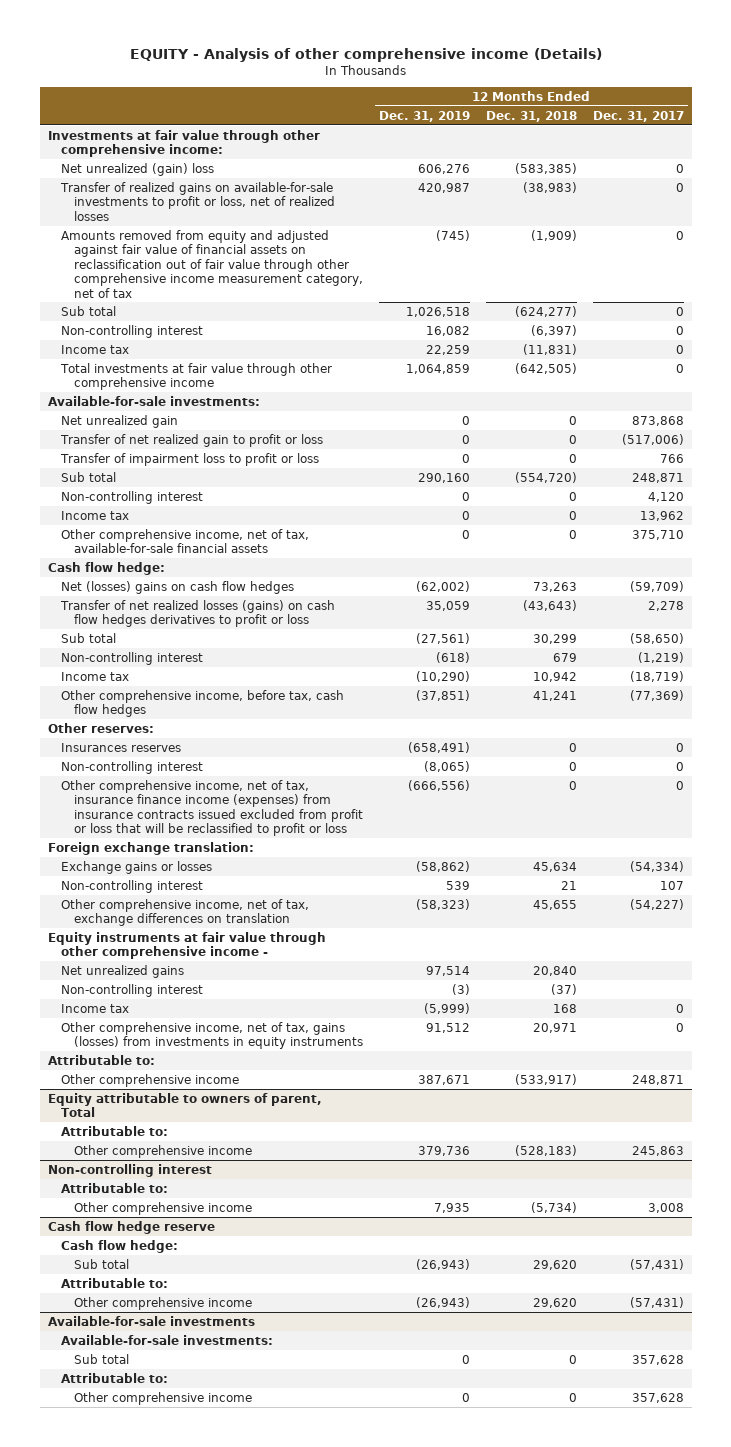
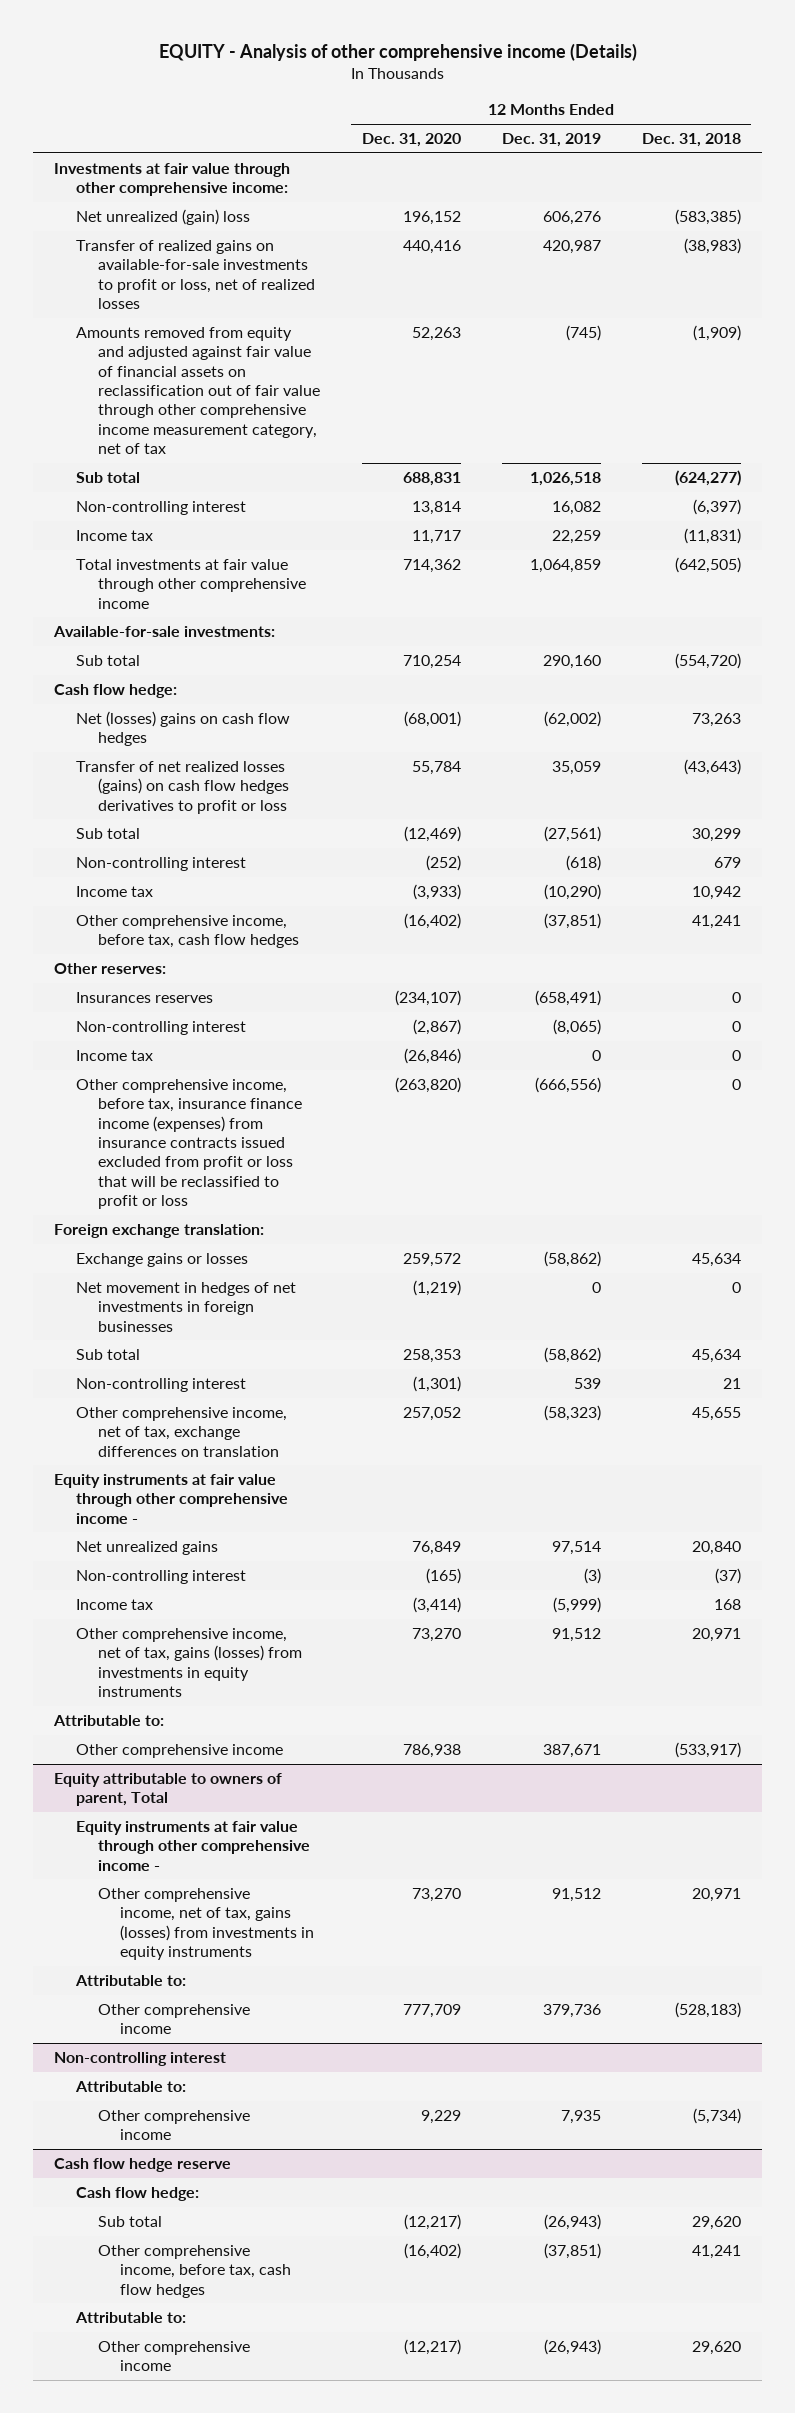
[592,110,684,122] Dec. 31, 2017 -> none
none -> [361,133,461,148] Dec. 31, 2020
[60,414,178,428] Net unrealized gain -> none
[59,433,323,447] Transfer of net realized gain to profit or loss -> none
[59,452,319,466] Transfer of impairment loss to profit or loss -> none
[60,490,203,504] Non-controlling interest -> none
[60,528,309,554] Other comprehensive income, net of tax, available-for-sale financial assets -> none
[60,510,129,520] Income tax -> [76,1050,154,1062] Income tax
[60,779,364,837] Other comprehensive income, net of tax, insurance finance income (expenses) from insurance contracts issued excluded from profit or loss that will be reclassified to profit or loss -> [76,1079,303,1209] Other comprehensive income, before tax, insurance finance income (expenses) from insurance contracts issued excluded from profit or loss that will be reclassified to profit or loss
none -> [76,1282,297,1332] Net movement in hedges of net investments in foreign businesses
none -> [76,1349,141,1361] Sub total
none -> [76,1821,311,1871] Equity instruments at fair value through other comprehensive income -
none -> [98,1888,315,1960] Other comprehensive income, net of tax, gains (losses) from investments in equity instruments
none -> [98,2245,292,2298] Other comprehensive income, before tax, cash flow hedges
[47,1315,255,1326] Available-for-sale investments -> none
[60,1334,273,1345] Available-for-sale investments: -> none
[74,1353,130,1364] Sub total -> none
[60,1372,168,1383] Attributable to: -> none
[74,1391,253,1405] Other comprehensive income -> none

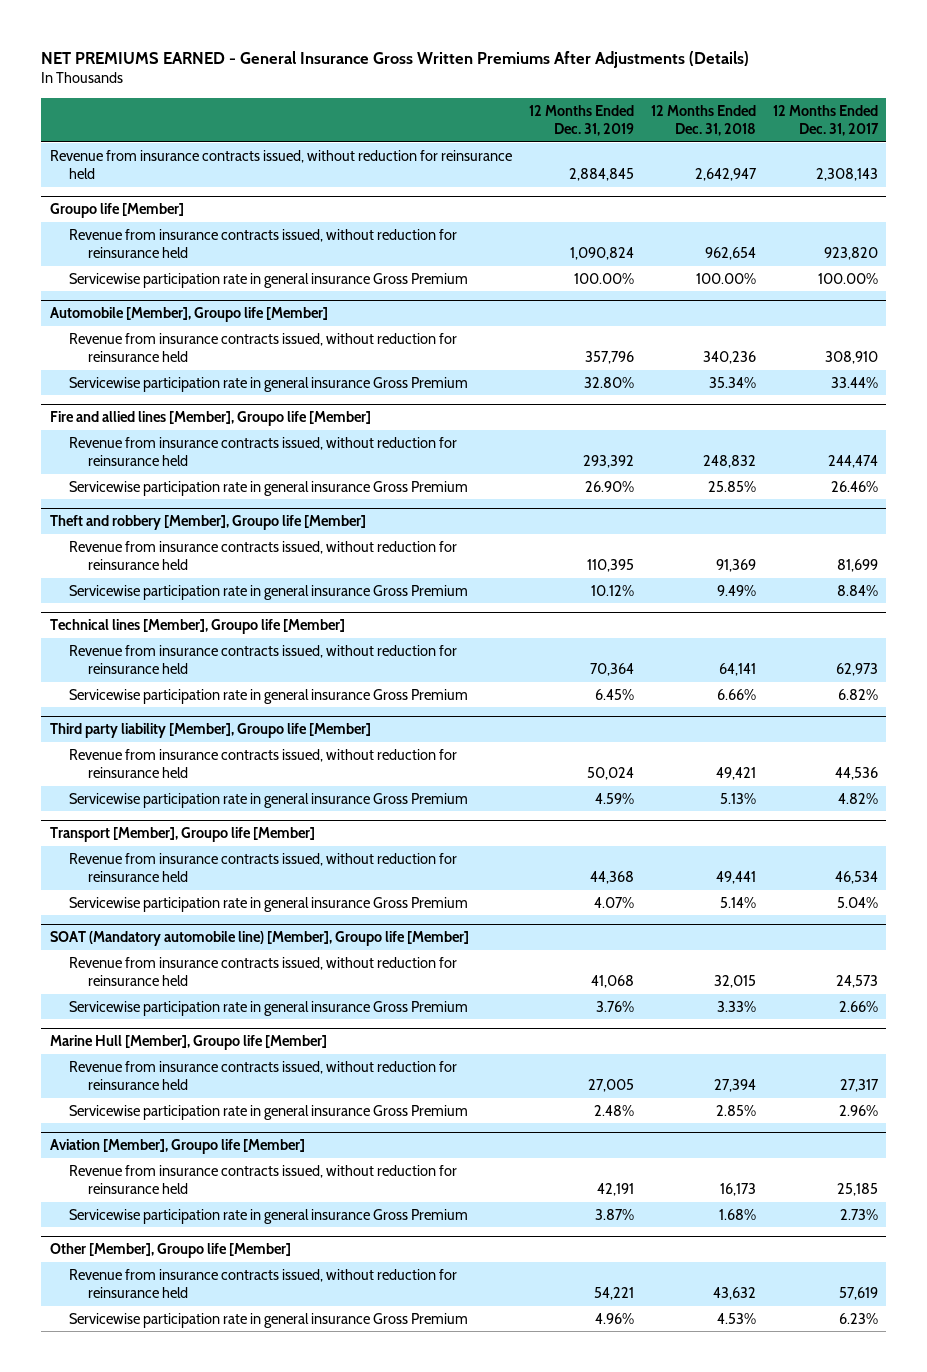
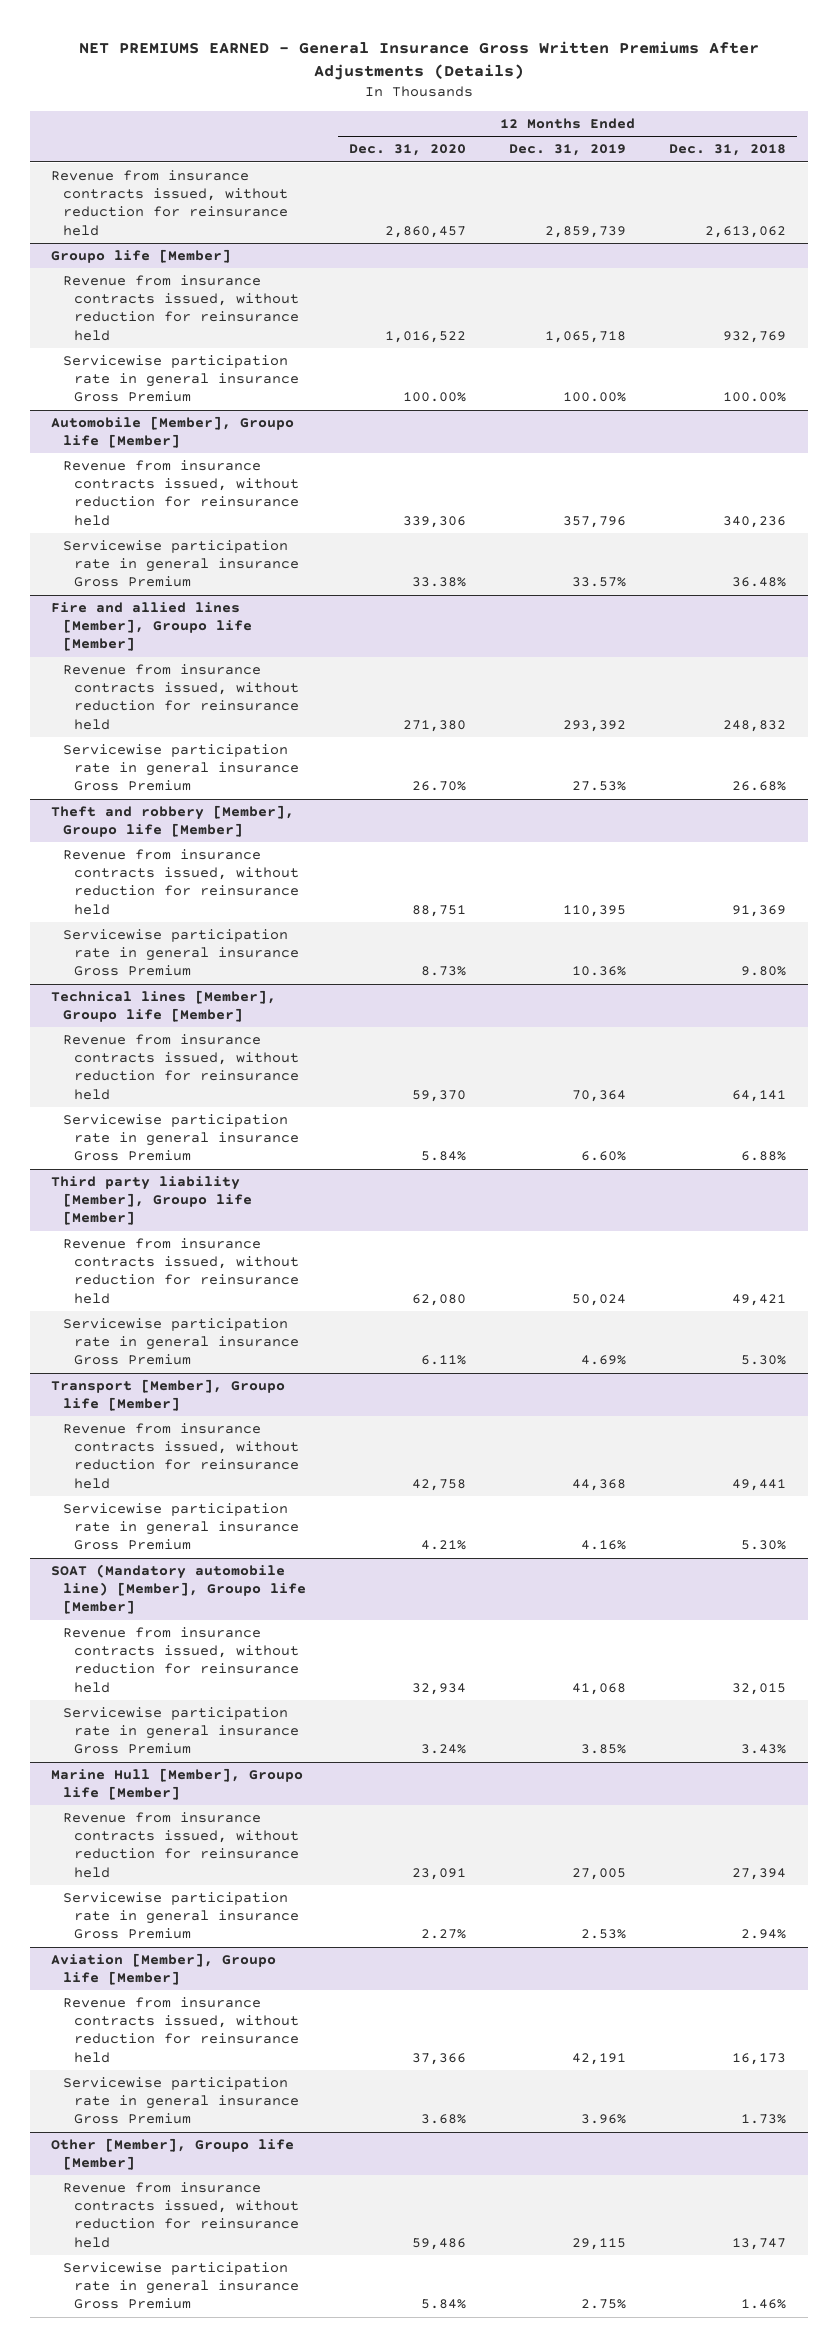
[772,104,879,137] 12 Months Ended Dec. 31, 2017 -> none
none -> [348,144,466,157] Dec. 31, 2020
[568,168,634,182] 2,884,845 -> [545,225,627,238] 2,859,739
[694,168,757,182] 2,642,947 -> [705,225,787,238] 2,613,062
[569,247,634,261] 1,090,824 -> [545,330,627,343] 1,065,718
[704,247,756,261] 962,654 -> [723,330,787,343] 932,769
[583,376,634,388] 32.80% -> [572,577,627,588] 33.57%
[708,376,756,388] 35.34% -> [732,577,787,588] 36.48%
[584,480,634,492] 26.90% -> [572,781,627,792] 27.53%
[707,480,756,492] 25.85% -> [732,781,787,792] 26.68%
[590,584,634,596] 10.12% -> [572,966,627,977] 10.36%
[716,584,756,596] 9.49% -> [741,966,787,977] 9.80%
[594,688,634,700] 6.45% -> [581,1151,627,1162] 6.60%
[716,688,756,700] 6.66% -> [741,1151,787,1162] 6.88%
[594,792,634,804] 4.59% -> [581,1355,627,1366] 4.69%
[719,792,756,804] 5.13% -> [741,1355,787,1366] 5.30%
[593,896,634,908] 4.07% -> [581,1540,627,1551] 4.16%
[719,896,756,908] 5.14% -> [741,1540,787,1551] 5.30%
[595,1000,634,1012] 3.76% -> [581,1744,627,1755] 3.85%
[716,1000,756,1012] 3.33% -> [741,1744,787,1755] 3.43%
[593,1104,634,1116] 2.48% -> [581,1929,627,1940] 2.53%
[715,1104,756,1116] 2.85% -> [741,1929,787,1940] 2.94%
[594,1208,634,1220] 3.87% -> [581,2114,627,2125] 3.96%
[718,1208,756,1220] 1.68% -> [741,2114,787,2125] 1.73%
[593,1287,634,1301] 54,221 -> [572,2237,627,2250] 29,115
[712,1287,756,1301] 43,632 -> [732,2237,787,2250] 13,747
[594,1312,634,1324] 4.96% -> [581,2299,627,2310] 2.75%
[716,1312,756,1324] 4.53% -> [741,2299,787,2310] 1.46%

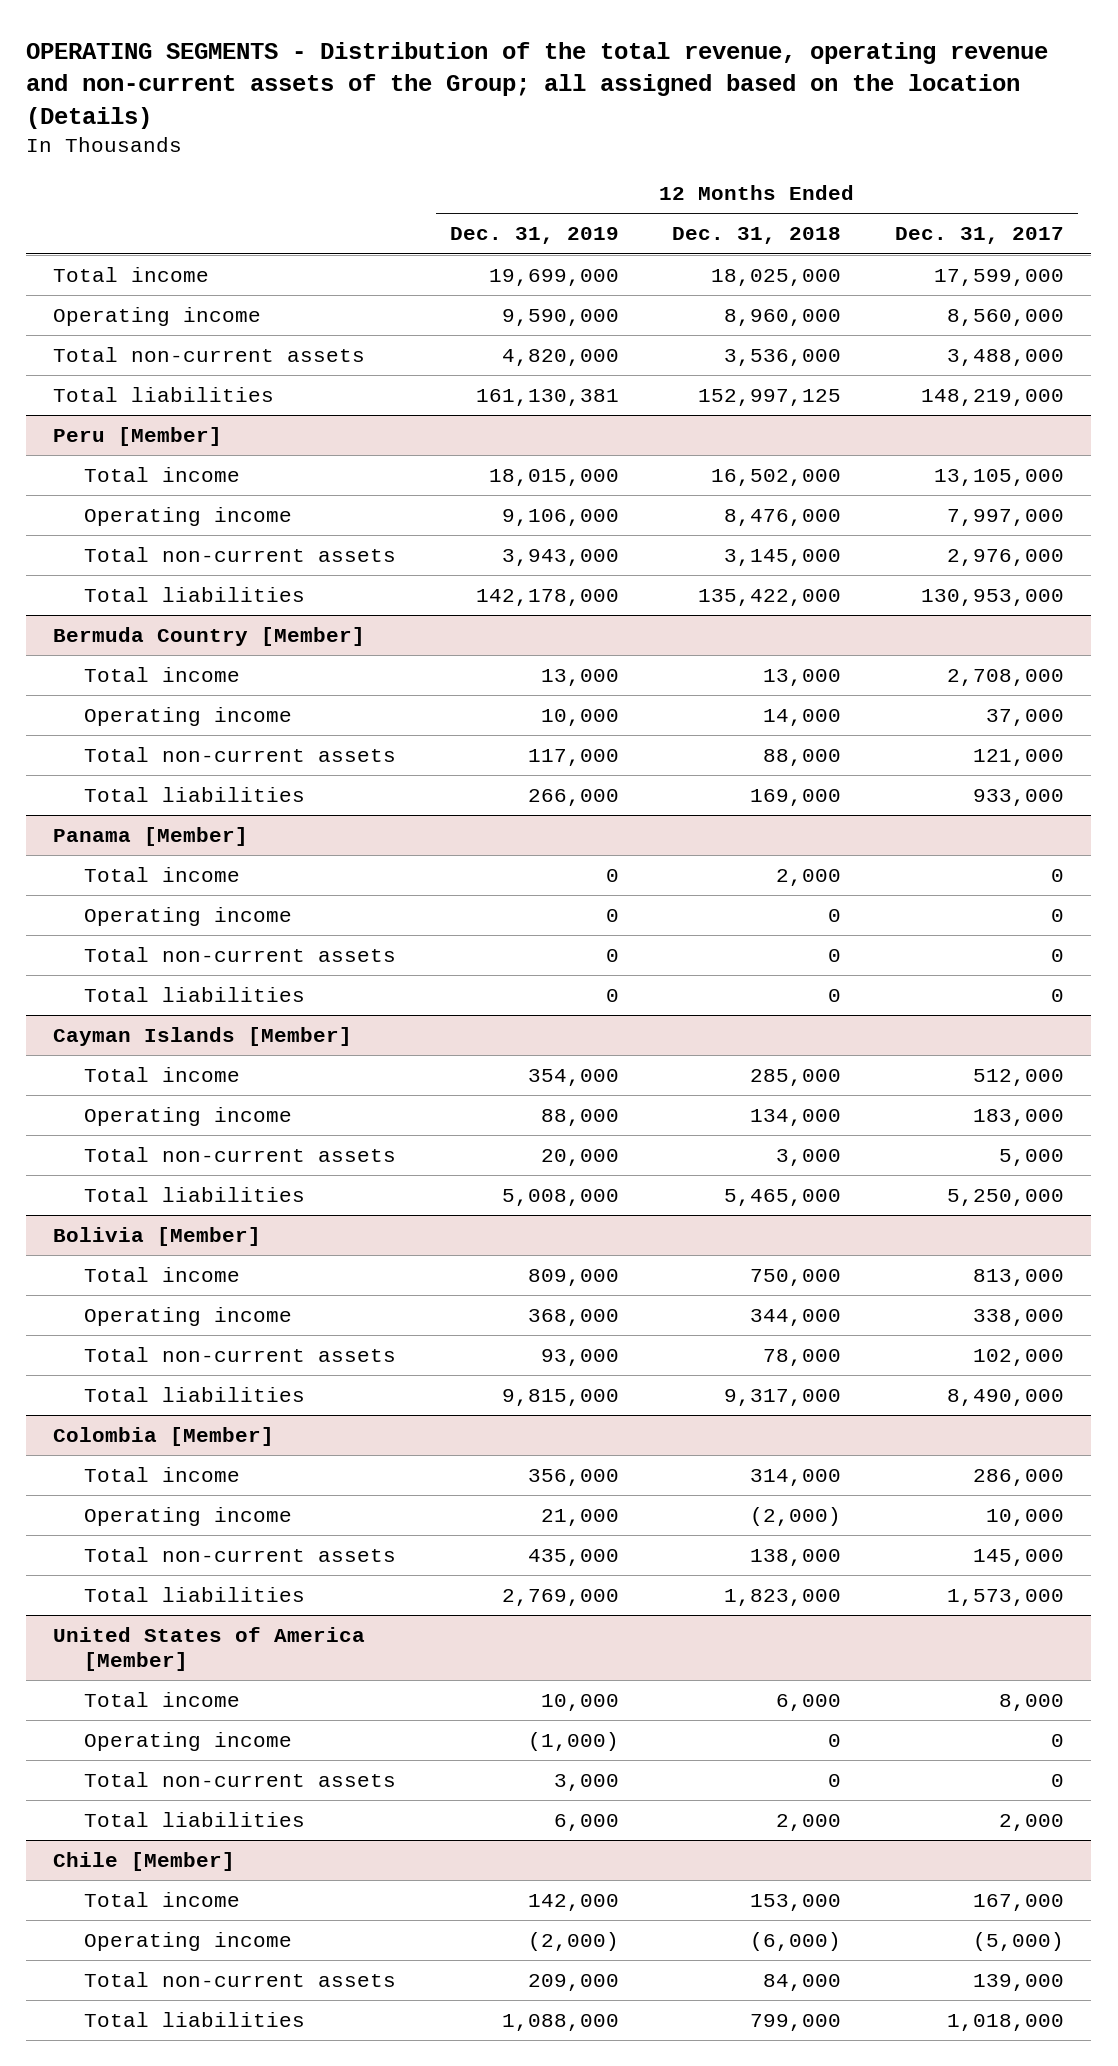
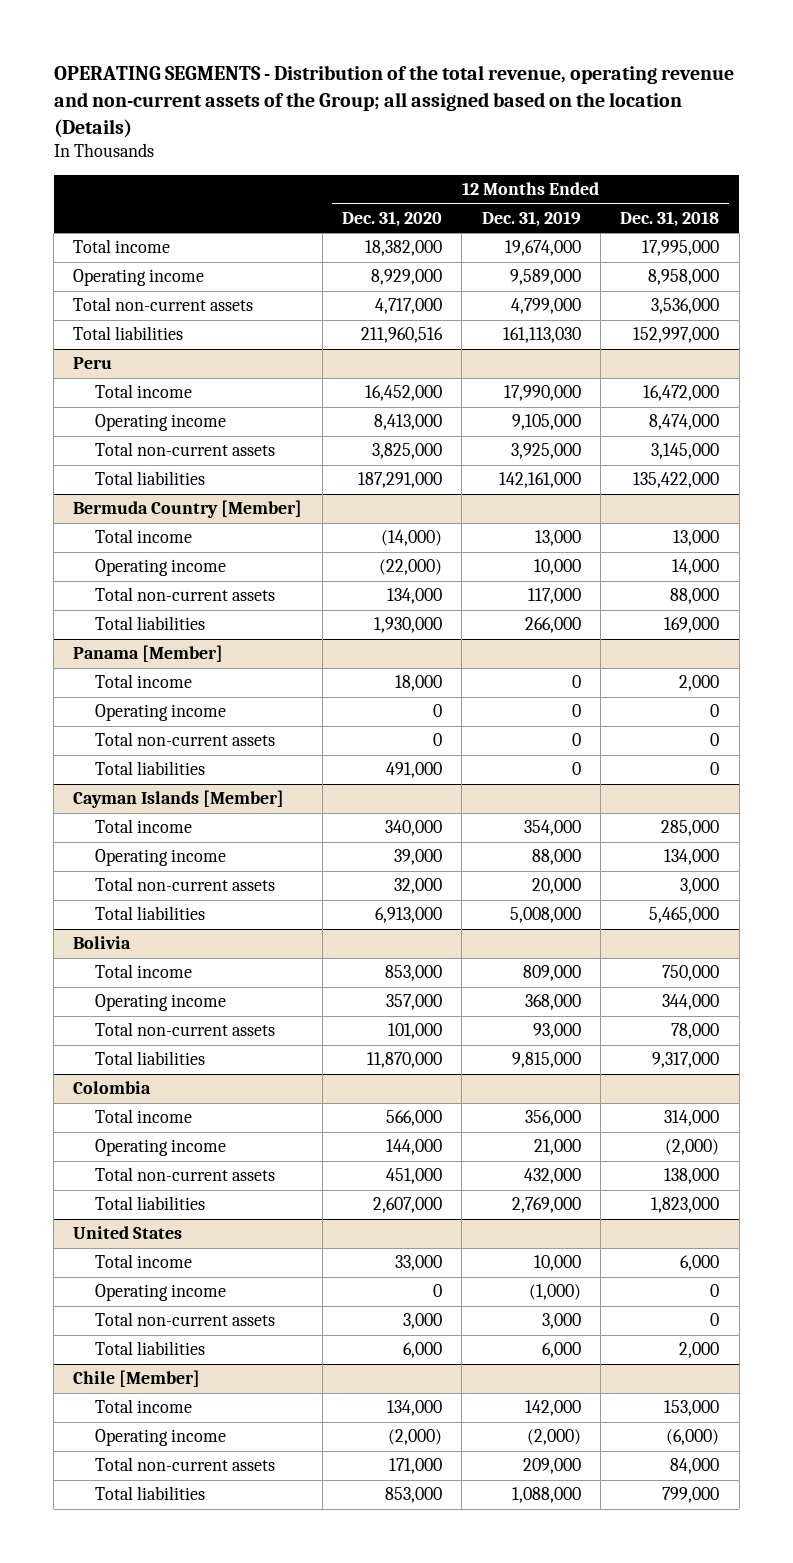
[895,227,1065,245] Dec. 31, 2017 -> none
none -> [342,210,443,227] Dec. 31, 2020
[488,269,619,287] 19,699,000 -> [504,240,581,257] 19,674,000
[711,269,842,287] 18,025,000 -> [642,240,720,257] 17,995,000
[501,309,619,327] 9,590,000 -> [509,269,581,286] 9,589,000
[724,309,842,327] 8,960,000 -> [648,269,720,286] 8,958,000
[501,349,619,367] 4,820,000 -> [510,298,581,315] 4,799,000
[475,389,619,407] 161,130,381 -> [502,327,581,344] 161,113,030
[698,389,842,407] 152,997,125 -> [633,327,720,344] 152,997,000
[53,427,223,447] Peru [Member] -> [73,357,113,370] Peru
[488,469,619,487] 18,015,000 -> [503,385,581,402] 17,990,000
[711,469,842,487] 16,502,000 -> [643,385,720,402] 16,472,000
[501,509,619,527] 9,106,000 -> [511,414,581,431] 9,105,000
[724,509,842,527] 8,476,000 -> [649,414,720,431] 8,474,000
[501,549,619,567] 3,943,000 -> [510,443,581,460] 3,925,000
[475,589,619,607] 142,178,000 -> [498,472,581,489] 142,161,000
[53,1227,262,1247] Bolivia [Member] -> [73,936,132,950] Bolivia
[53,1427,275,1447] Colombia [Member] -> [73,1081,152,1095] Colombia
[527,1549,619,1567] 435,000 -> [523,1168,581,1185] 432,000
[53,1627,366,1671] United States of America [Member] -> [73,1226,183,1240] United States

